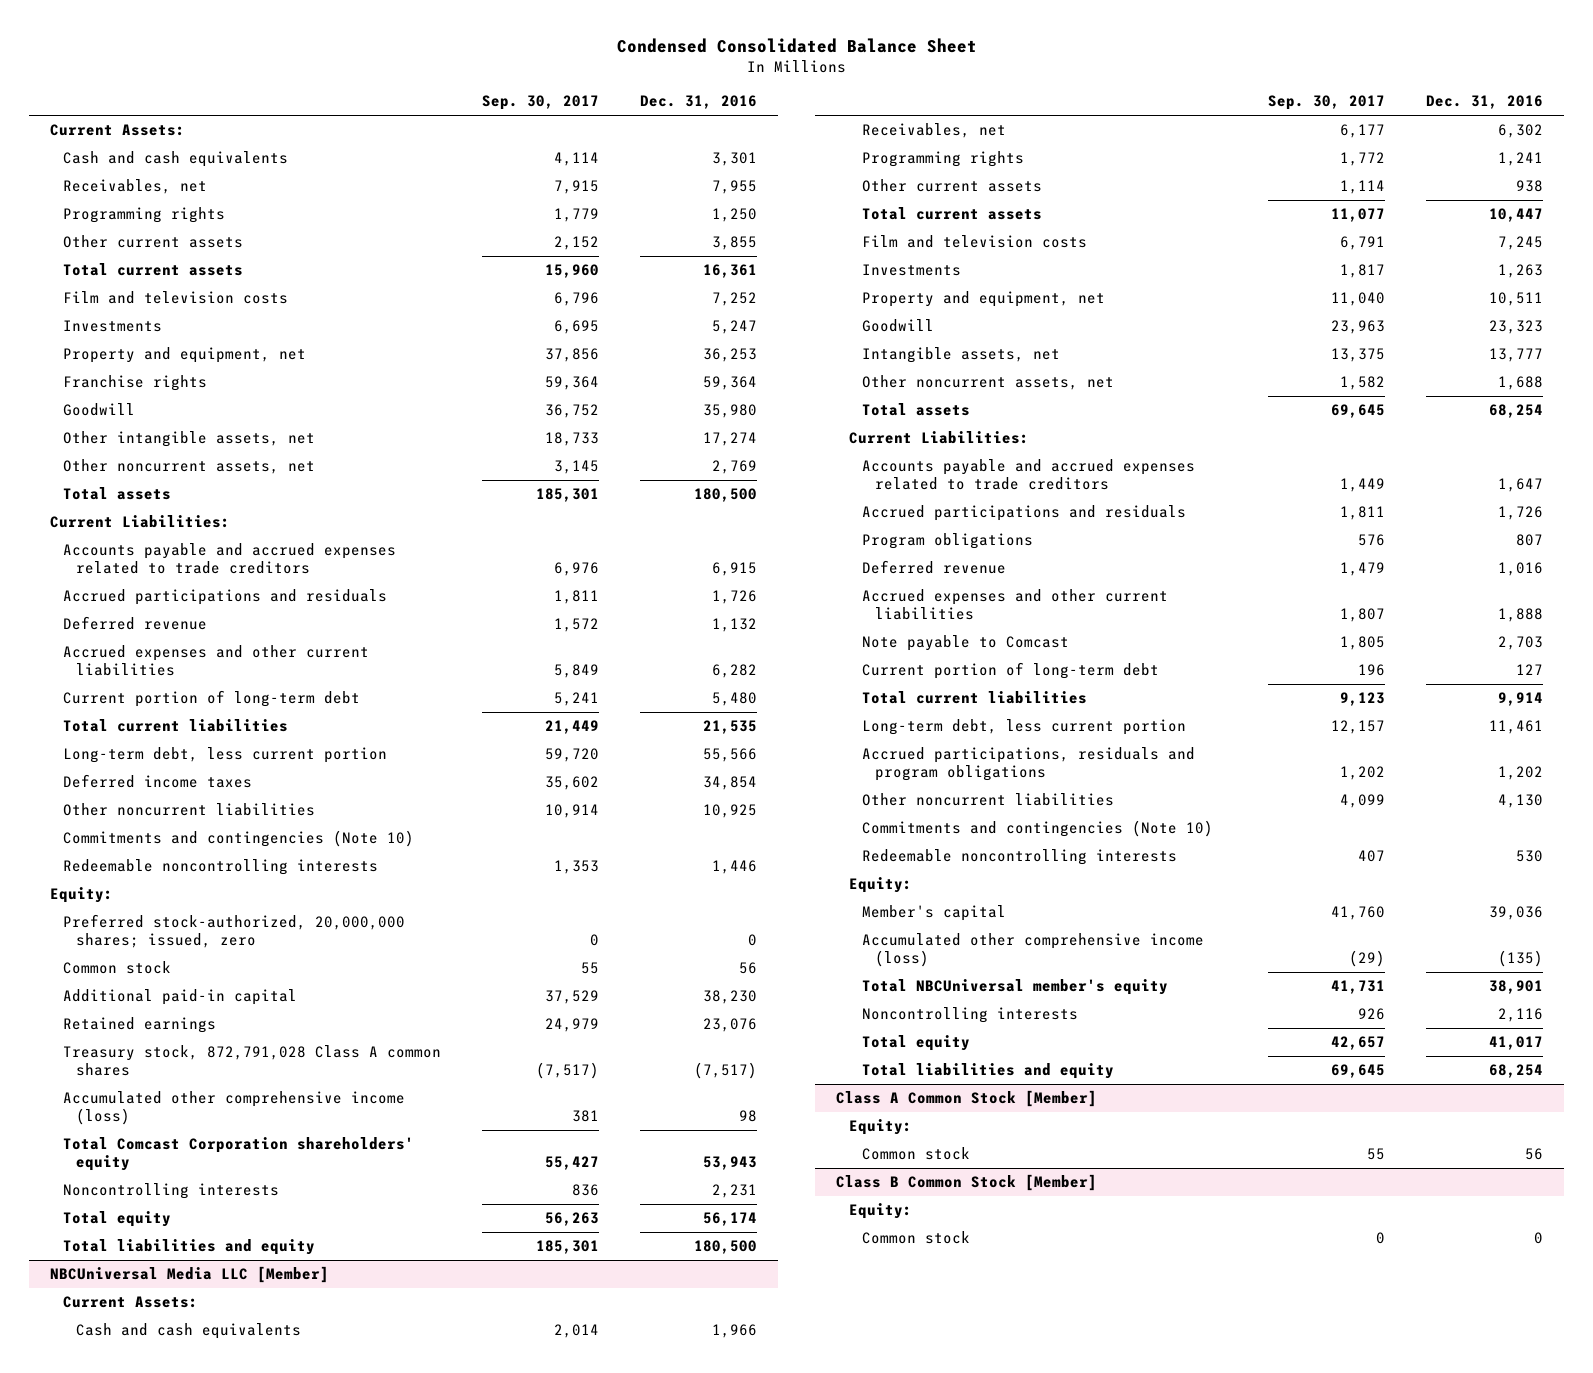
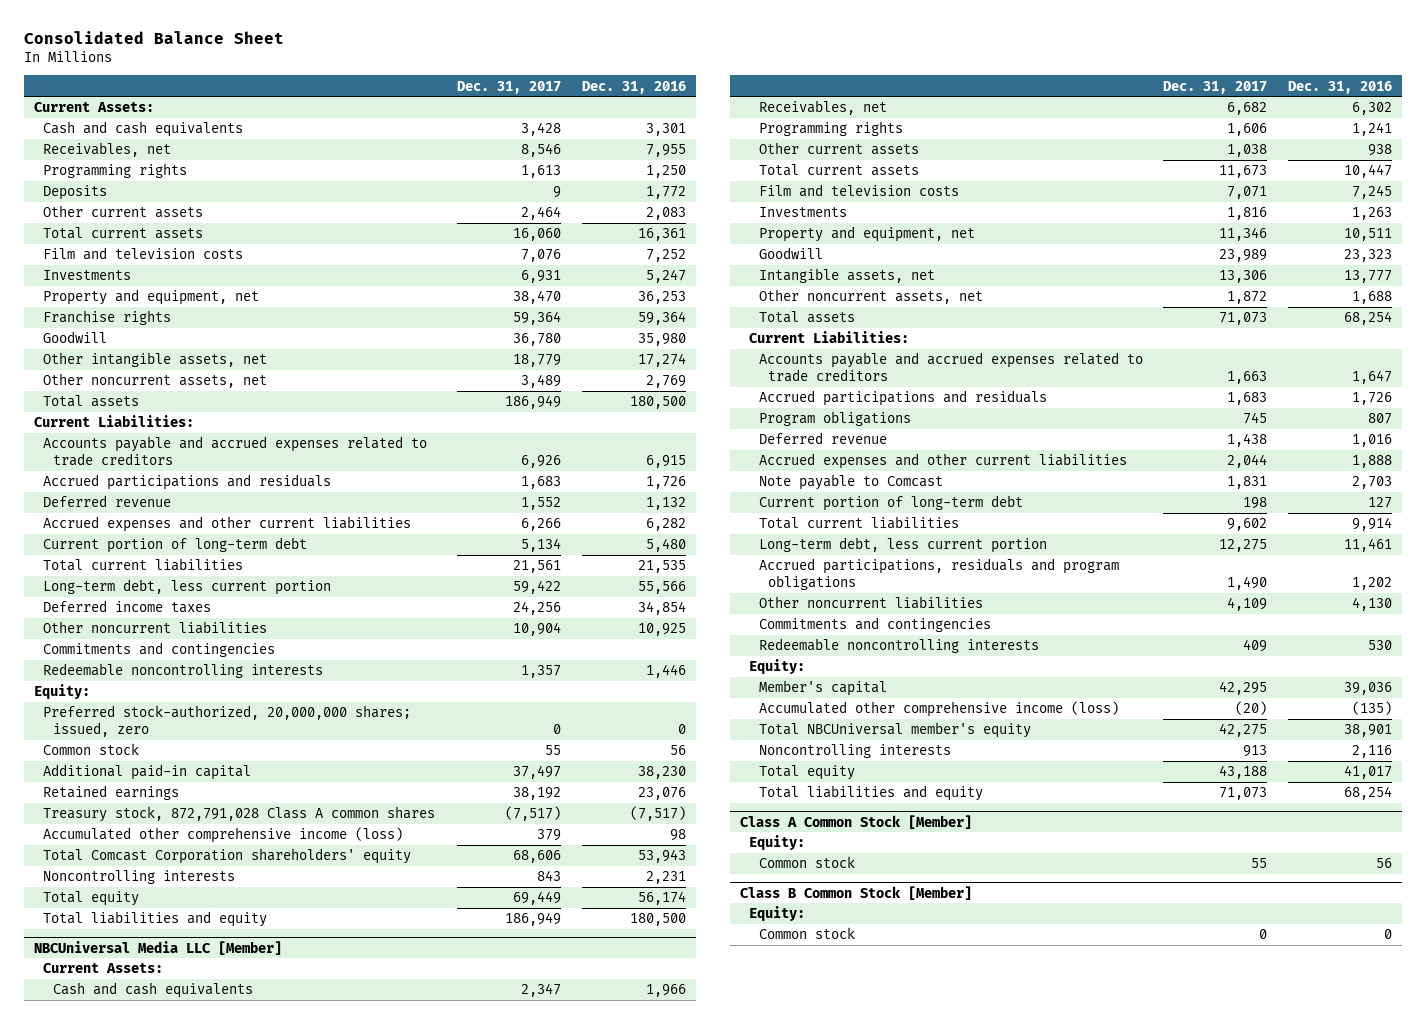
[616,38,977,54] Condensed Consolidated Balance Sheet -> [23,31,284,45] Consolidated Balance Sheet
[481,95,599,111] Sep. 30, 2017 -> none
none -> [457,80,562,94] Dec. 31, 2017
none -> [43,185,108,201] Deposits
[712,236,758,251] 3,855 -> [646,207,687,221] 2,083
[62,830,414,848] Commitments and contingencies (Note 10) -> [43,642,276,658] Commitments and contingencies
[861,820,1213,838] Commitments and contingencies (Note 10) -> [758,617,991,633] Commitments and contingencies

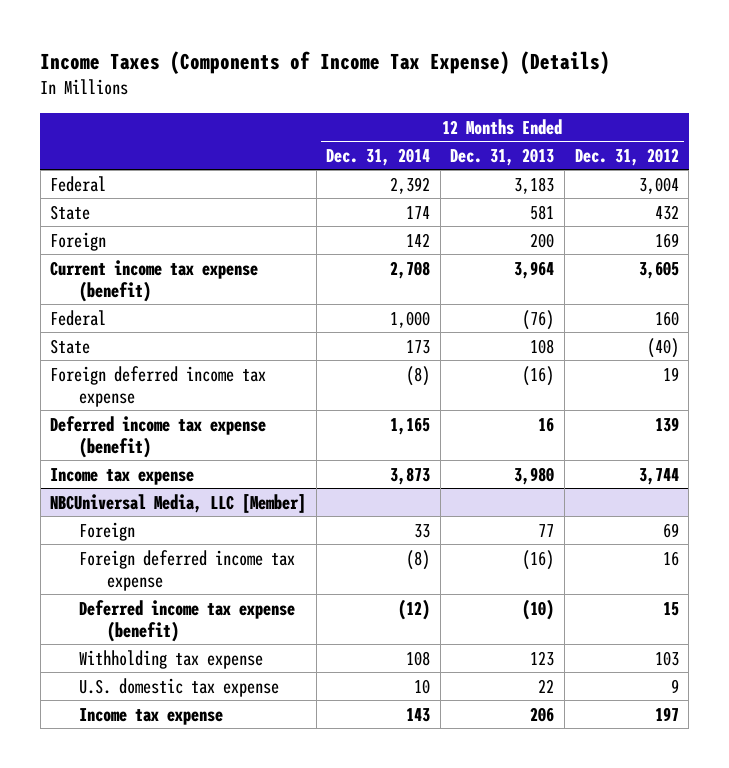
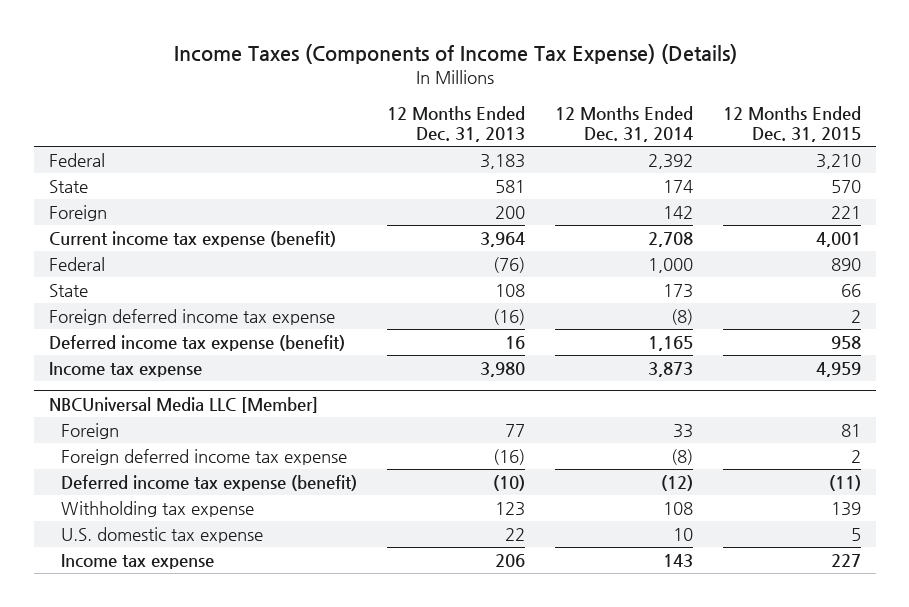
[574,147,679,166] Dec. 31, 2012 -> none
none -> [722,106,861,143] 12 Months Ended Dec. 31, 2015
[50,493,307,513] NBCUniversal Media, LLC [Member] -> [48,397,318,414] NBCUniversal Media LLC [Member]

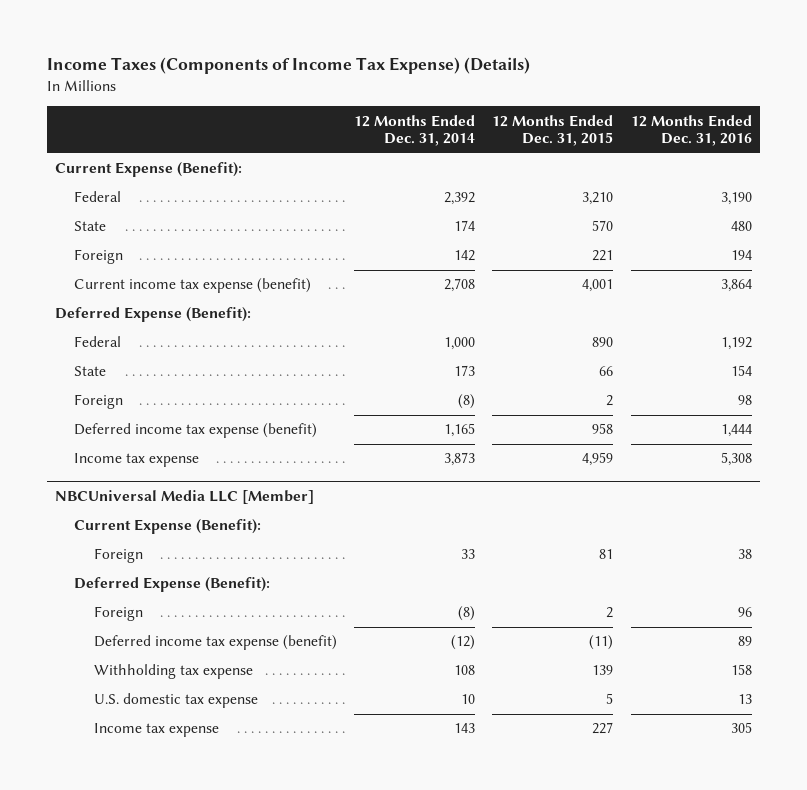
[387,106,526,143] 12 Months Ended Dec. 31, 2013 -> none
none -> [630,114,752,147] 12 Months Ended Dec. 31, 2016
none -> [55,162,243,178] Current Expense (Benefit):
none -> [55,307,252,323] Deferred Expense (Benefit):
[48,309,335,326] Foreign deferred income tax expense -> [74,394,124,410] Foreign
none -> [74,519,262,535] Current Expense (Benefit):
none -> [74,577,271,593] Deferred Expense (Benefit):
[61,449,348,466] Foreign deferred income tax expense -> [93,606,143,622] Foreign

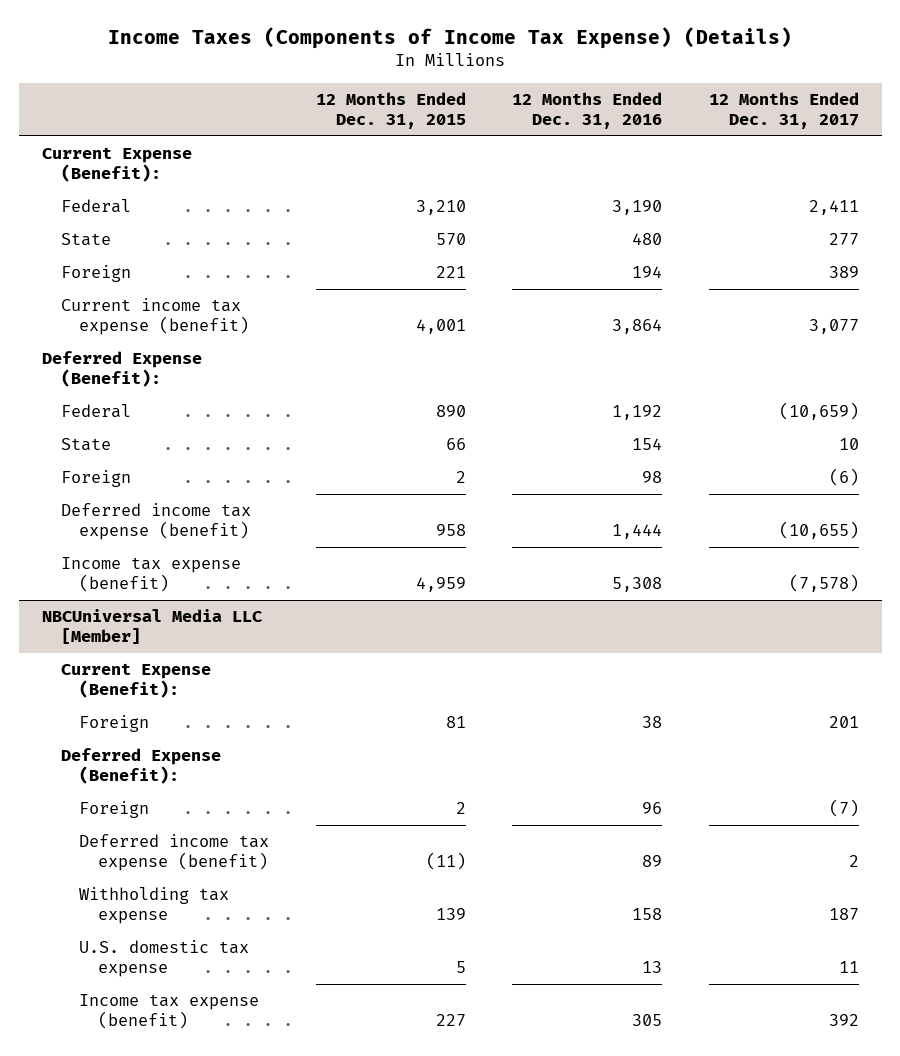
[353,114,475,147] 12 Months Ended Dec. 31, 2014 -> none
none -> [708,91,859,129] 12 Months Ended Dec. 31, 2017
[74,453,200,468] Income tax expense -> [60,557,241,593] Income tax expense (benefit)
[93,723,219,738] Income tax expense -> [79,994,260,1030] Income tax expense (benefit)

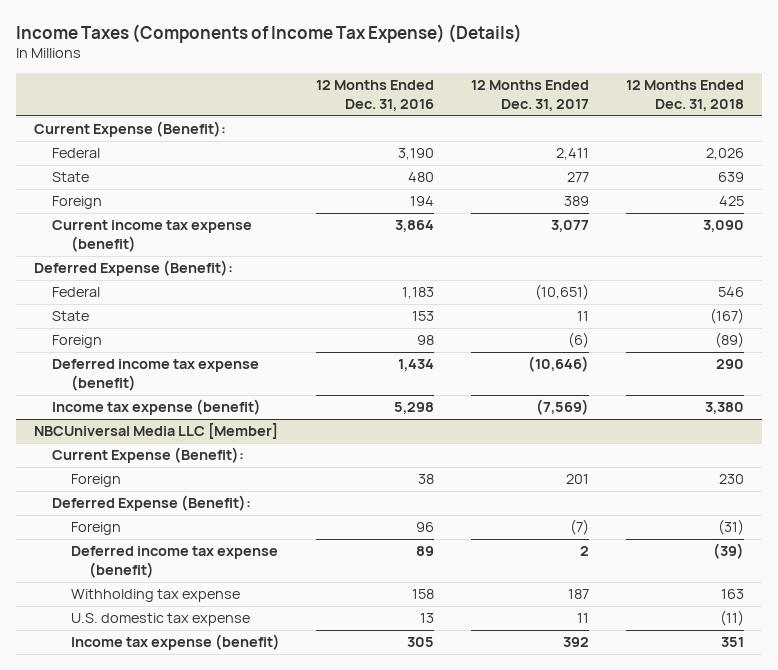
[315,91,466,129] 12 Months Ended Dec. 31, 2015 -> none
none -> [625,80,744,112] 12 Months Ended Dec. 31, 2018
[612,405,663,421] 1,192 -> [402,287,435,300] 1,183
[778,402,859,421] (10,659) -> [534,284,589,301] (10,651)
[632,438,663,451] 154 -> [412,311,435,322] 153
[838,438,859,451] 10 -> [576,311,589,322] 11
[612,524,663,540] 1,444 -> [398,359,435,372] 1,434
[778,521,859,540] (10,655) -> [527,356,589,373] (10,646)
[612,577,663,593] 5,308 -> [394,402,435,415] 5,298
[788,574,859,593] (7,578) -> [535,399,589,416] (7,569)

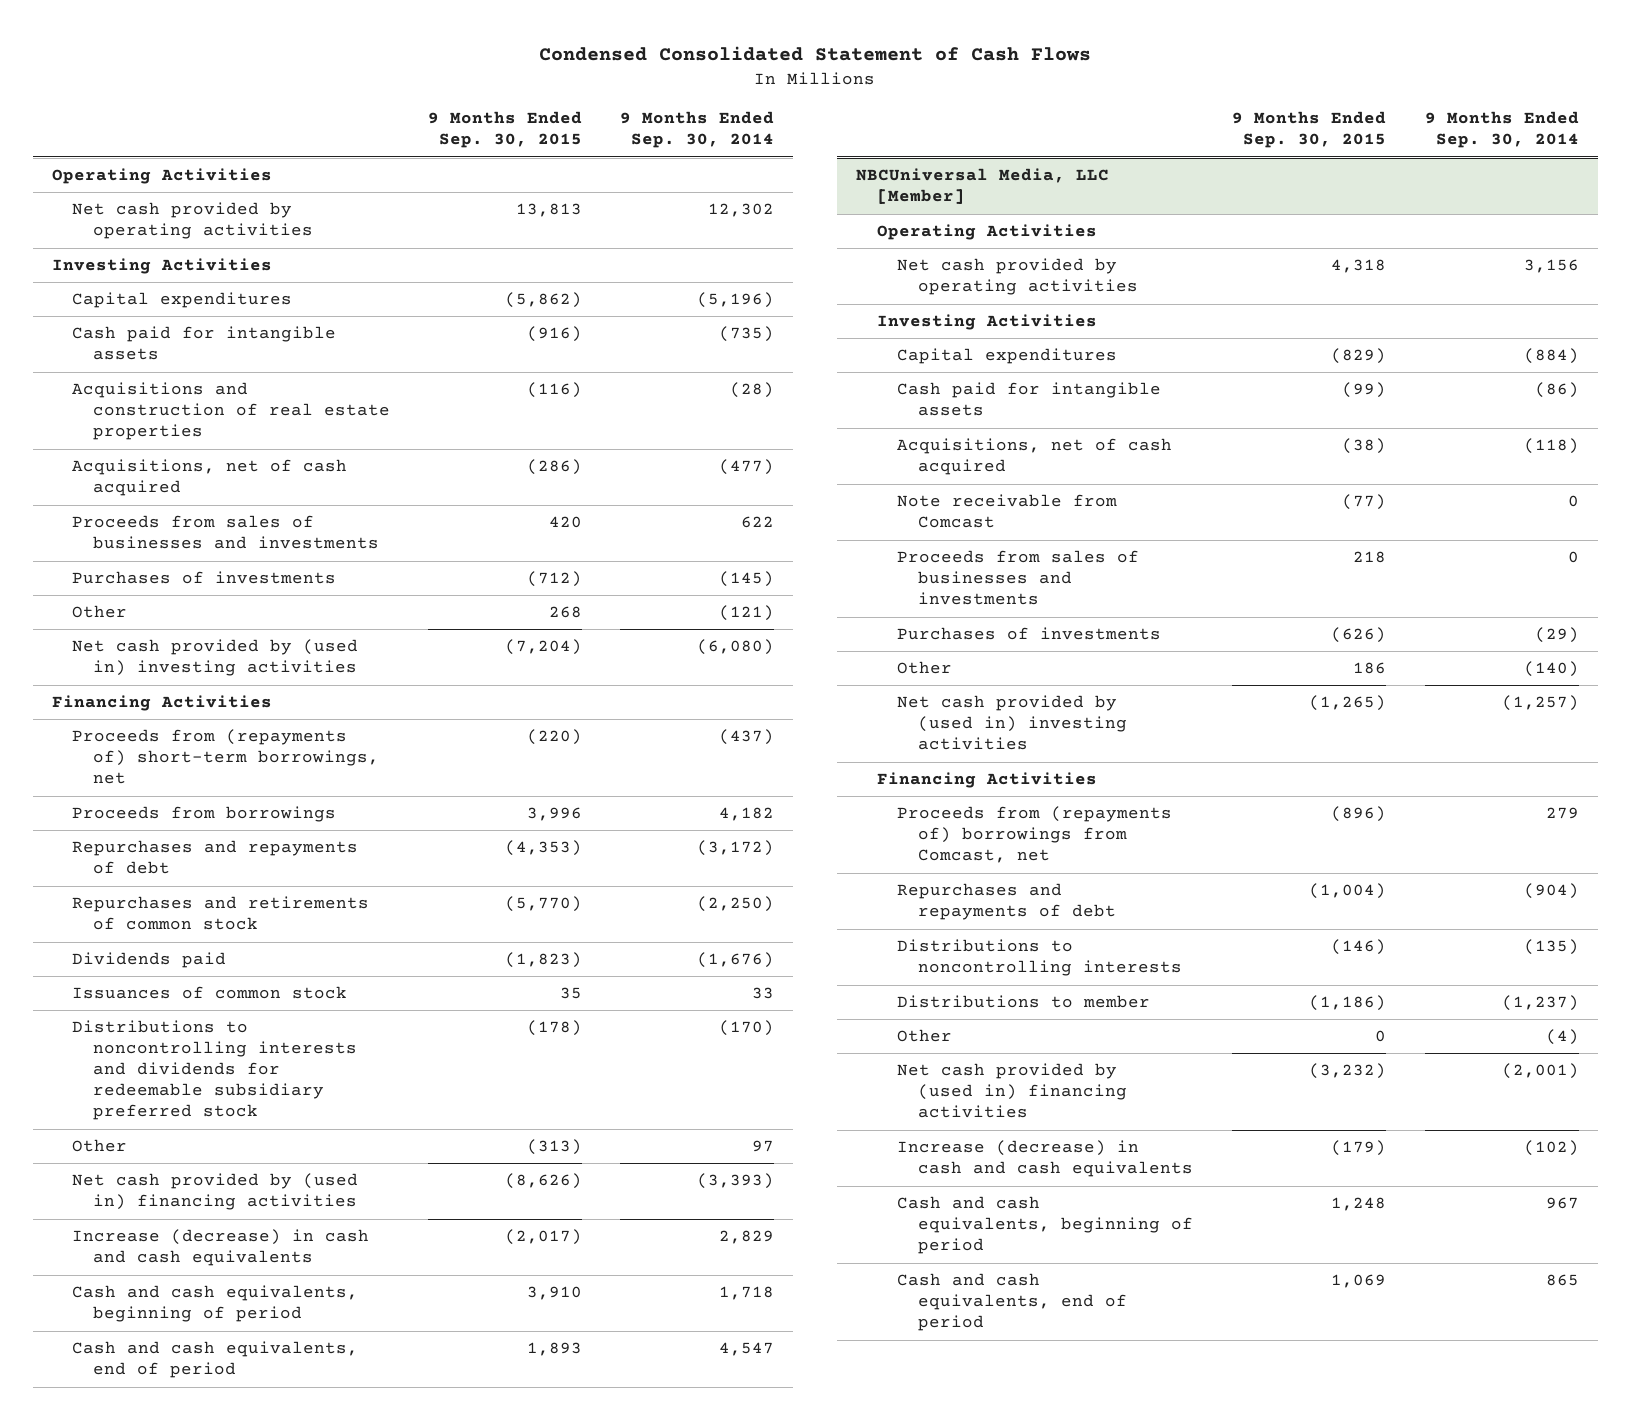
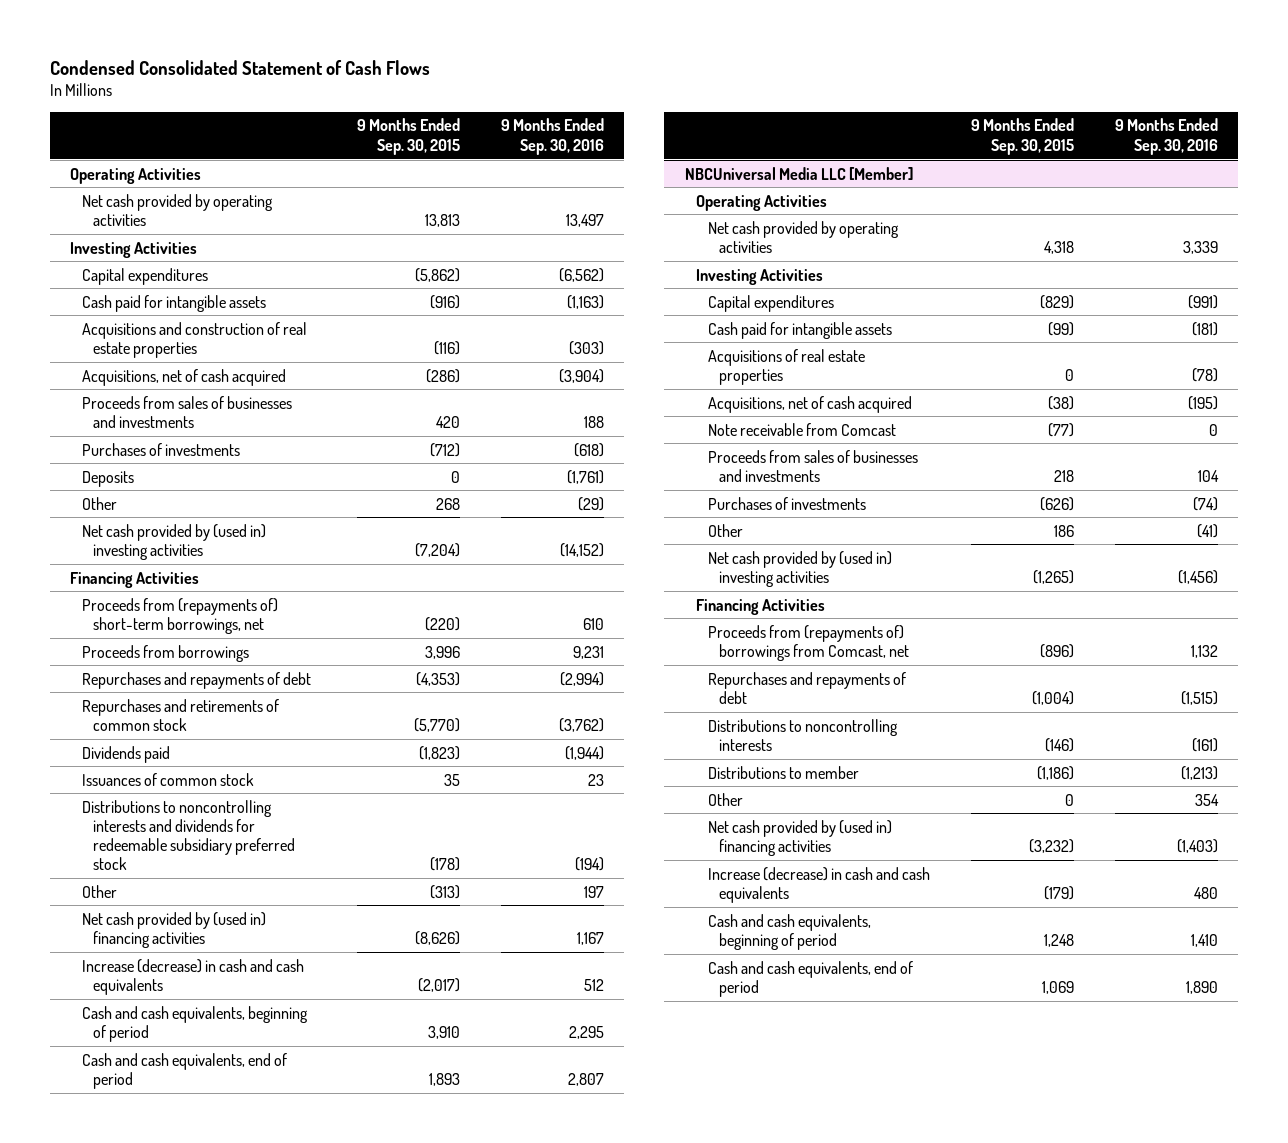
[620,111,775,149] 9 Months Ended Sep. 30, 2014 -> none
none -> [500,118,604,155] 9 Months Ended Sep. 30, 2016
none -> [81,470,134,487] Deposits
[856,168,1110,205] NBCUniversal Media, LLC [Member] -> [684,166,913,180] NBCUniversal Media LLC [Member]
none -> [707,348,865,385] Acquisitions of real estate properties

